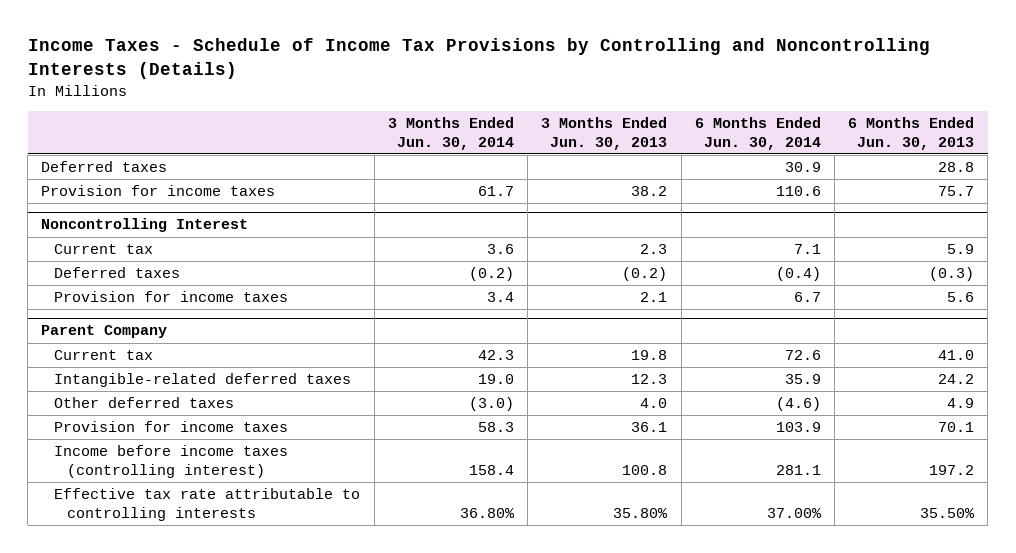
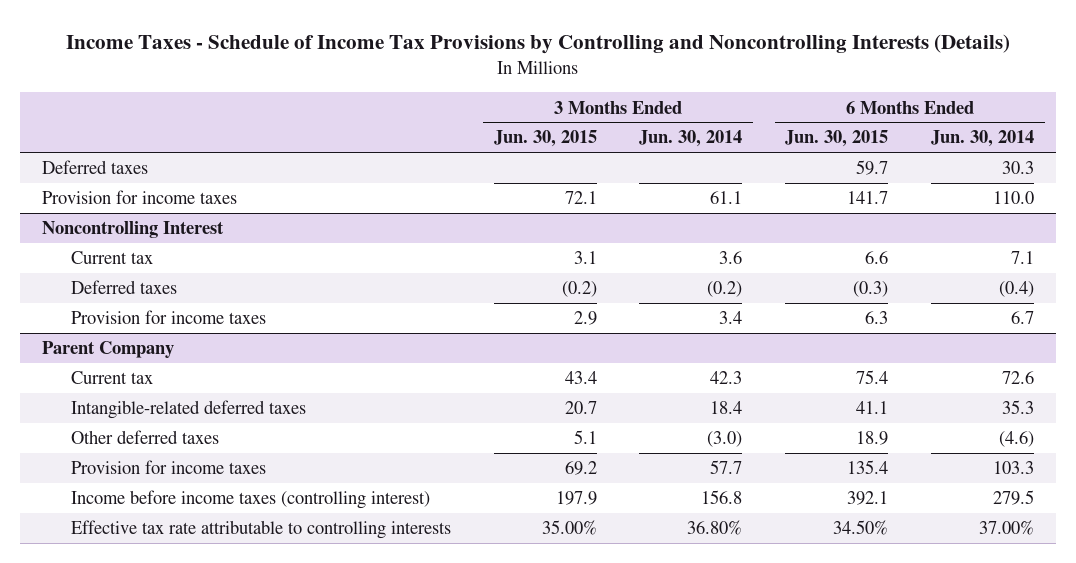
[541,117,668,150] 3 Months Ended Jun. 30, 2013 -> none
[848,117,975,150] 6 Months Ended Jun. 30, 2013 -> none
none -> [493,130,597,148] Jun. 30, 2015
none -> [785,130,889,148] Jun. 30, 2015
[784,162,821,173] 30.9 -> [1002,161,1035,175] 30.3
[477,186,514,197] 61.7 -> [710,191,743,205] 61.1
[775,186,821,197] 110.6 -> [993,191,1035,205] 110.0
[477,374,514,385] 19.0 -> [710,401,743,415] 18.4
[784,374,821,385] 35.9 -> [1002,400,1035,415] 35.3
[477,422,514,433] 58.3 -> [710,460,743,475] 57.7
[775,422,821,433] 103.9 -> [993,461,1035,475] 103.3
[468,464,514,475] 158.4 -> [701,490,743,505] 156.8
[775,464,821,475] 281.1 -> [993,490,1035,506] 279.5

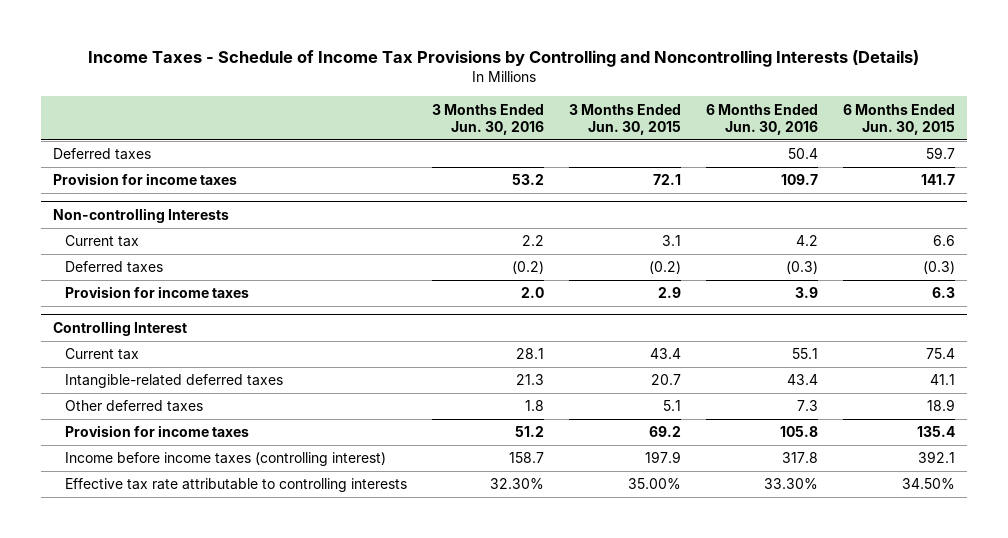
[639,130,743,148] Jun. 30, 2014 -> none
[931,130,1035,148] Jun. 30, 2014 -> none
none -> [431,103,544,136] 3 Months Ended Jun. 30, 2016
none -> [705,103,818,136] 6 Months Ended Jun. 30, 2016
[41,221,224,239] Noncontrolling Interest -> [53,208,230,224] Non-controlling Interests
[41,341,174,359] Parent Company -> [53,321,188,337] Controlling Interest

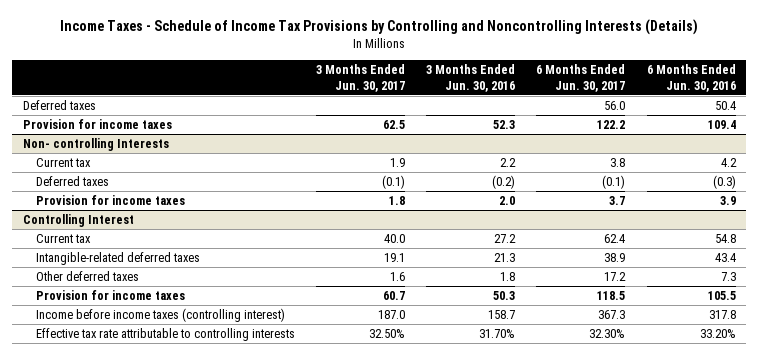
[568,103,681,136] 3 Months Ended Jun. 30, 2015 -> none
[842,103,955,136] 6 Months Ended Jun. 30, 2015 -> none
none -> [315,64,405,92] 3 Months Ended Jun. 30, 2017
none -> [536,64,626,92] 6 Months Ended Jun. 30, 2017
[511,174,544,186] 53.2 -> [493,119,516,129] 52.3
[780,174,818,186] 109.7 -> [707,119,736,129] 109.4
[53,208,230,224] Non-controlling Interests -> [22,137,169,151] Non- controlling Interests
[515,348,544,360] 28.1 -> [494,233,517,243] 27.2
[791,348,818,360] 55.1 -> [714,233,736,243] 54.8
[514,426,544,438] 51.2 -> [493,290,516,300] 50.3
[779,426,818,438] 105.8 -> [707,290,736,300] 105.5
[489,478,544,490] 32.30% -> [479,328,516,338] 31.70%
[763,478,818,490] 33.30% -> [699,328,736,338] 33.20%

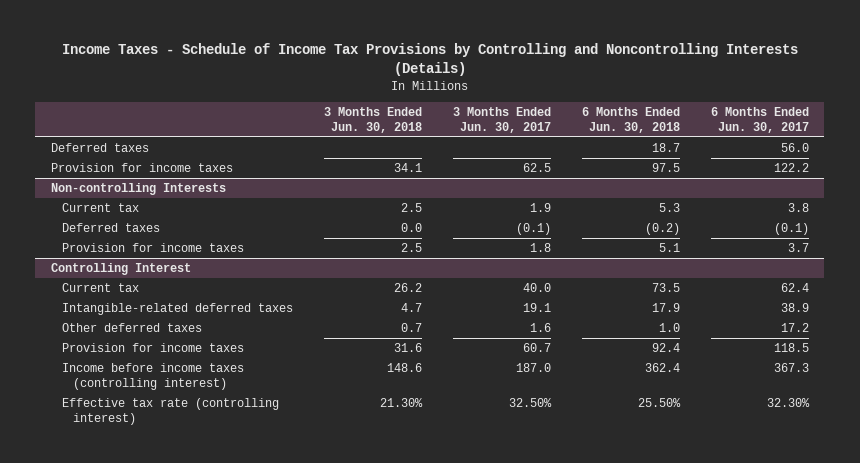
[426,64,516,92] 3 Months Ended Jun. 30, 2016 -> none
[646,64,736,92] 6 Months Ended Jun. 30, 2016 -> none
none -> [323,107,422,133] 3 Months Ended Jun. 30, 2018
none -> [581,107,680,133] 6 Months Ended Jun. 30, 2018
[22,137,169,151] Non- controlling Interests -> [50,183,226,196] Non-controlling Interests
[35,327,295,341] Effective tax rate attributable to controlling interests -> [61,398,279,425] Effective tax rate (controlling interest)

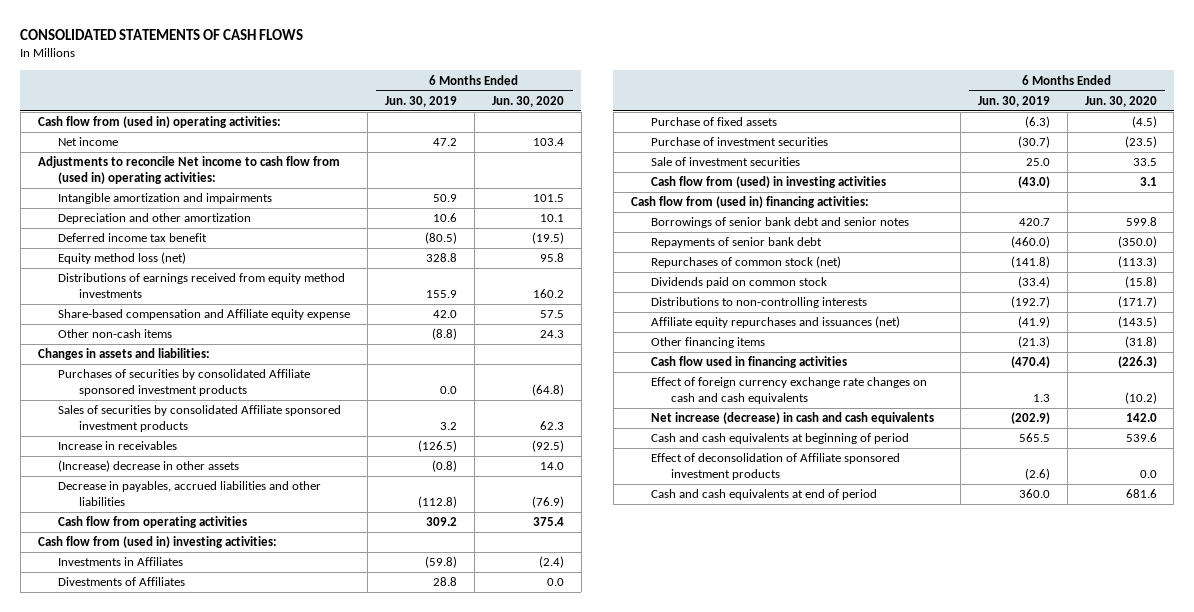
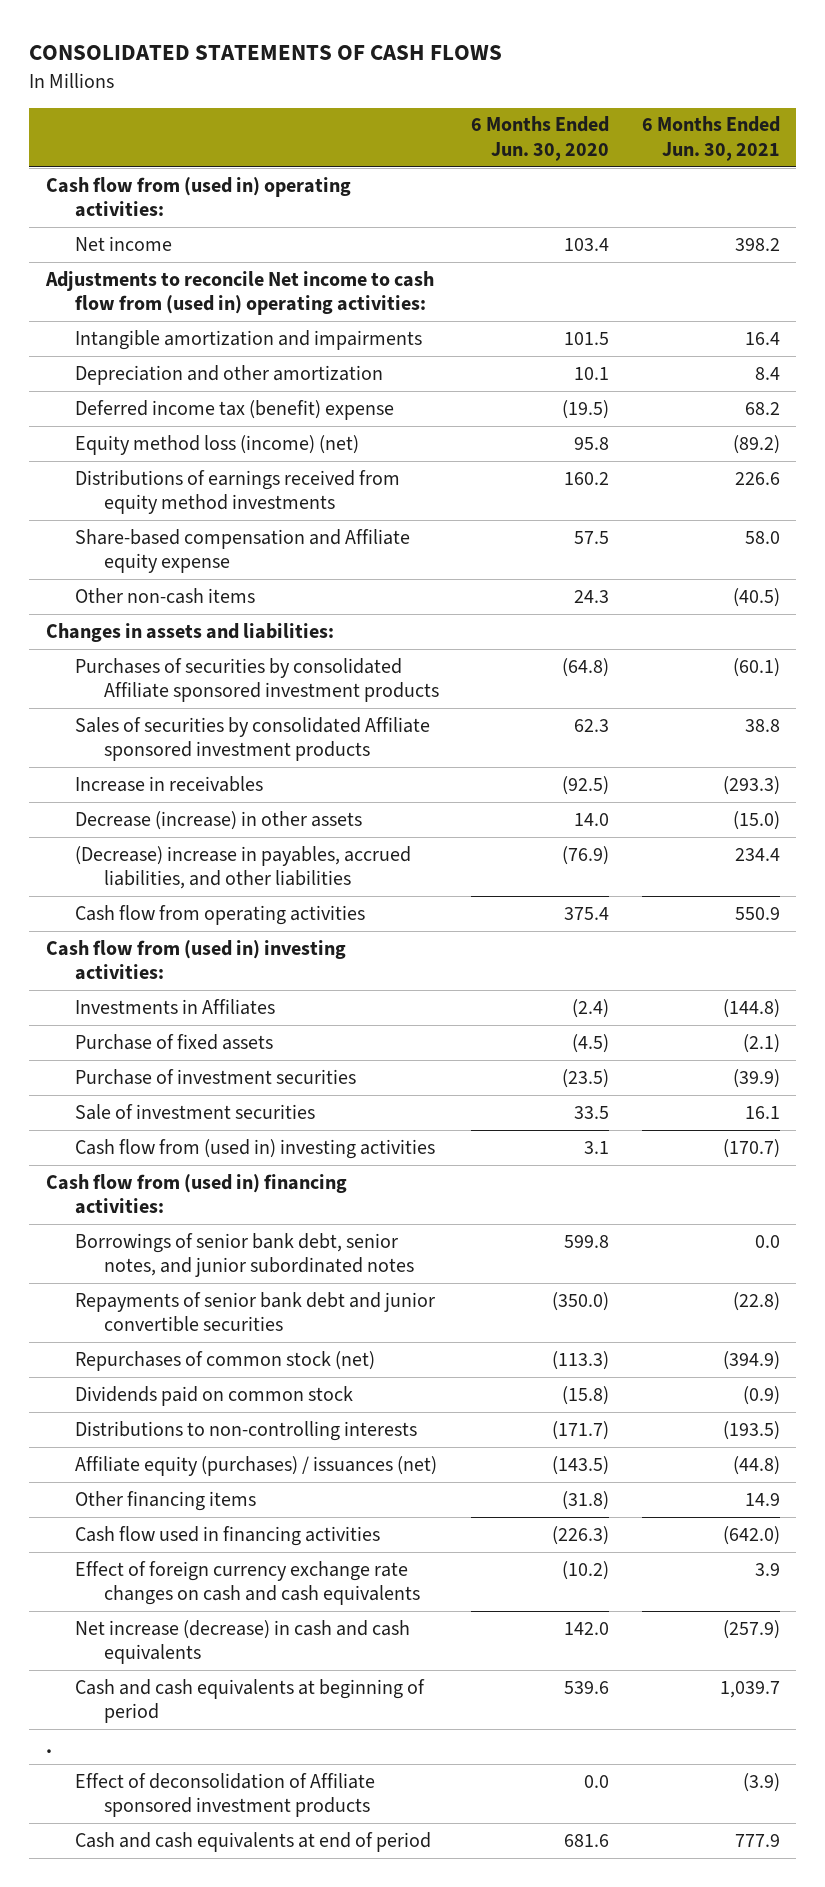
[385,95,458,107] Jun. 30, 2019 -> none
none -> [641,116,780,161] 6 Months Ended Jun. 30, 2021
[58,233,208,243] Deferred income tax benefit -> [74,399,394,420] Deferred income tax (benefit) expense
[58,252,187,265] Equity method loss (net) -> [74,434,359,455] Equity method loss (income) (net)
[58,460,240,473] (Increase) decrease in other assets -> [74,810,362,830] Decrease (increase) in other assets
[58,481,322,507] Decrease in payables, accrued liabilities and other liabilities -> [74,845,411,890] (Decrease) increase in payables, accrued liabilities, and other liabilities
[58,577,186,587] Divestments of Affiliates -> none
[650,176,886,189] Cash flow from (used) in investing activities -> [74,1138,435,1159] Cash flow from (used in) investing activities
[650,217,909,229] Borrowings of senior bank debt and senior notes -> [74,1232,415,1278] Borrowings of senior bank debt, senior notes, and junior subordinated notes
[650,237,822,249] Repayments of senior bank debt -> [74,1291,435,1333] Repayments of senior bank debt and junior convertible securities
[650,316,900,329] Affiliate equity repurchases and issuances (net) -> [74,1455,437,1476] Affiliate equity (purchases) / issuances (net)
none -> [45,1748,52,1753] .

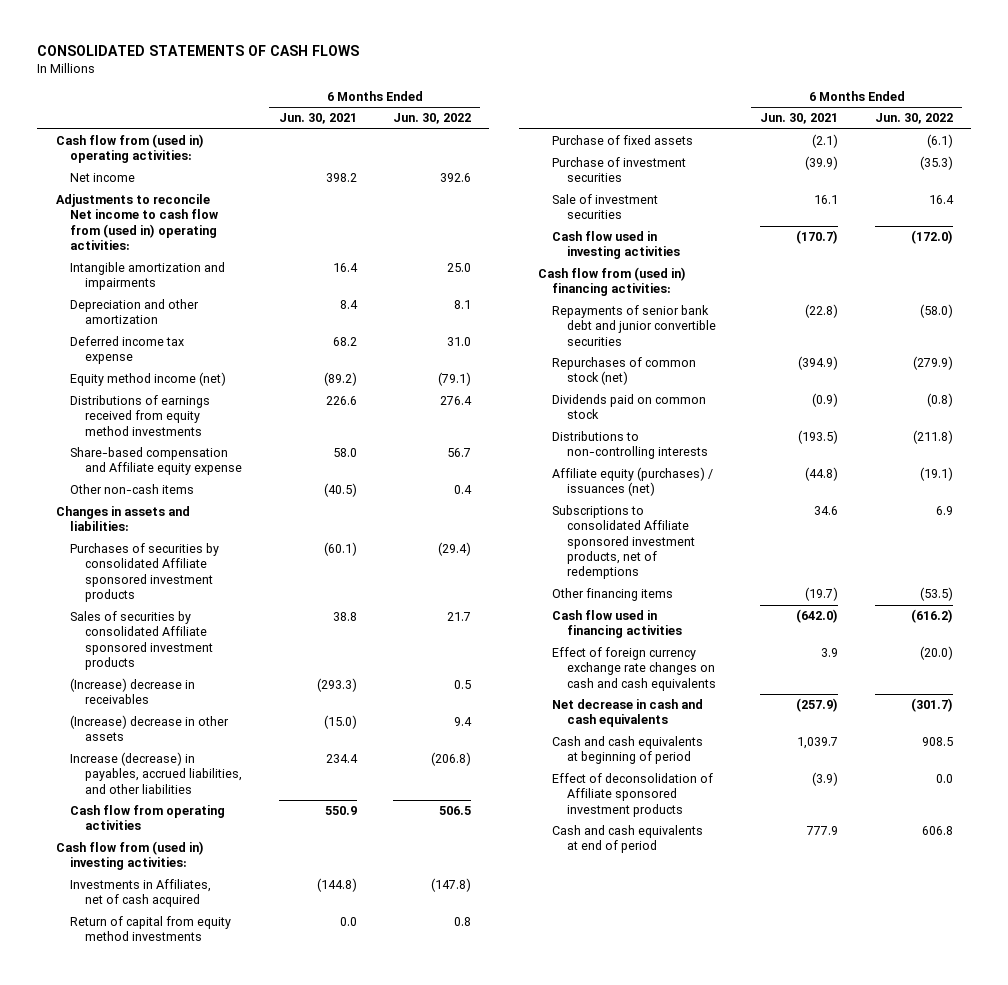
[471,116,610,161] 6 Months Ended Jun. 30, 2020 -> none
none -> [392,113,471,125] Jun. 30, 2022
[74,399,394,420] Deferred income tax (benefit) expense -> [70,336,185,365] Deferred income tax expense
[74,434,359,455] Equity method loss (income) (net) -> [70,372,227,387] Equity method income (net)
[74,775,263,792] Increase in receivables -> [70,678,196,705] (Increase) decrease in receivables
[74,810,362,830] Decrease (increase) in other assets -> [70,715,230,742] (Increase) decrease in other assets
[74,845,411,890] (Decrease) increase in payables, accrued liabilities, and other liabilities -> [70,752,243,794] Increase (decrease) in payables, accrued liabilities, and other liabilities
[74,998,275,1015] Investments in Affiliates -> [70,879,212,908] Investments in Affiliates, net of cash acquired
none -> [70,916,232,942] Return of capital from equity method investments
[74,1138,435,1159] Cash flow from (used in) investing activities -> [552,231,681,260] Cash flow used in investing activities
[74,1232,415,1278] Borrowings of senior bank debt, senior notes, and junior subordinated notes -> none
none -> [552,505,696,580] Subscriptions to consolidated Affiliate sponsored investment products, net of redemptions
[744,1492,780,1506] 14.9 -> [805,587,839,602] (19.7)
[74,1619,410,1665] Net increase (decrease) in cash and cash equivalents -> [552,699,704,728] Net decrease in cash and cash equivalents
[45,1748,52,1753] . -> none

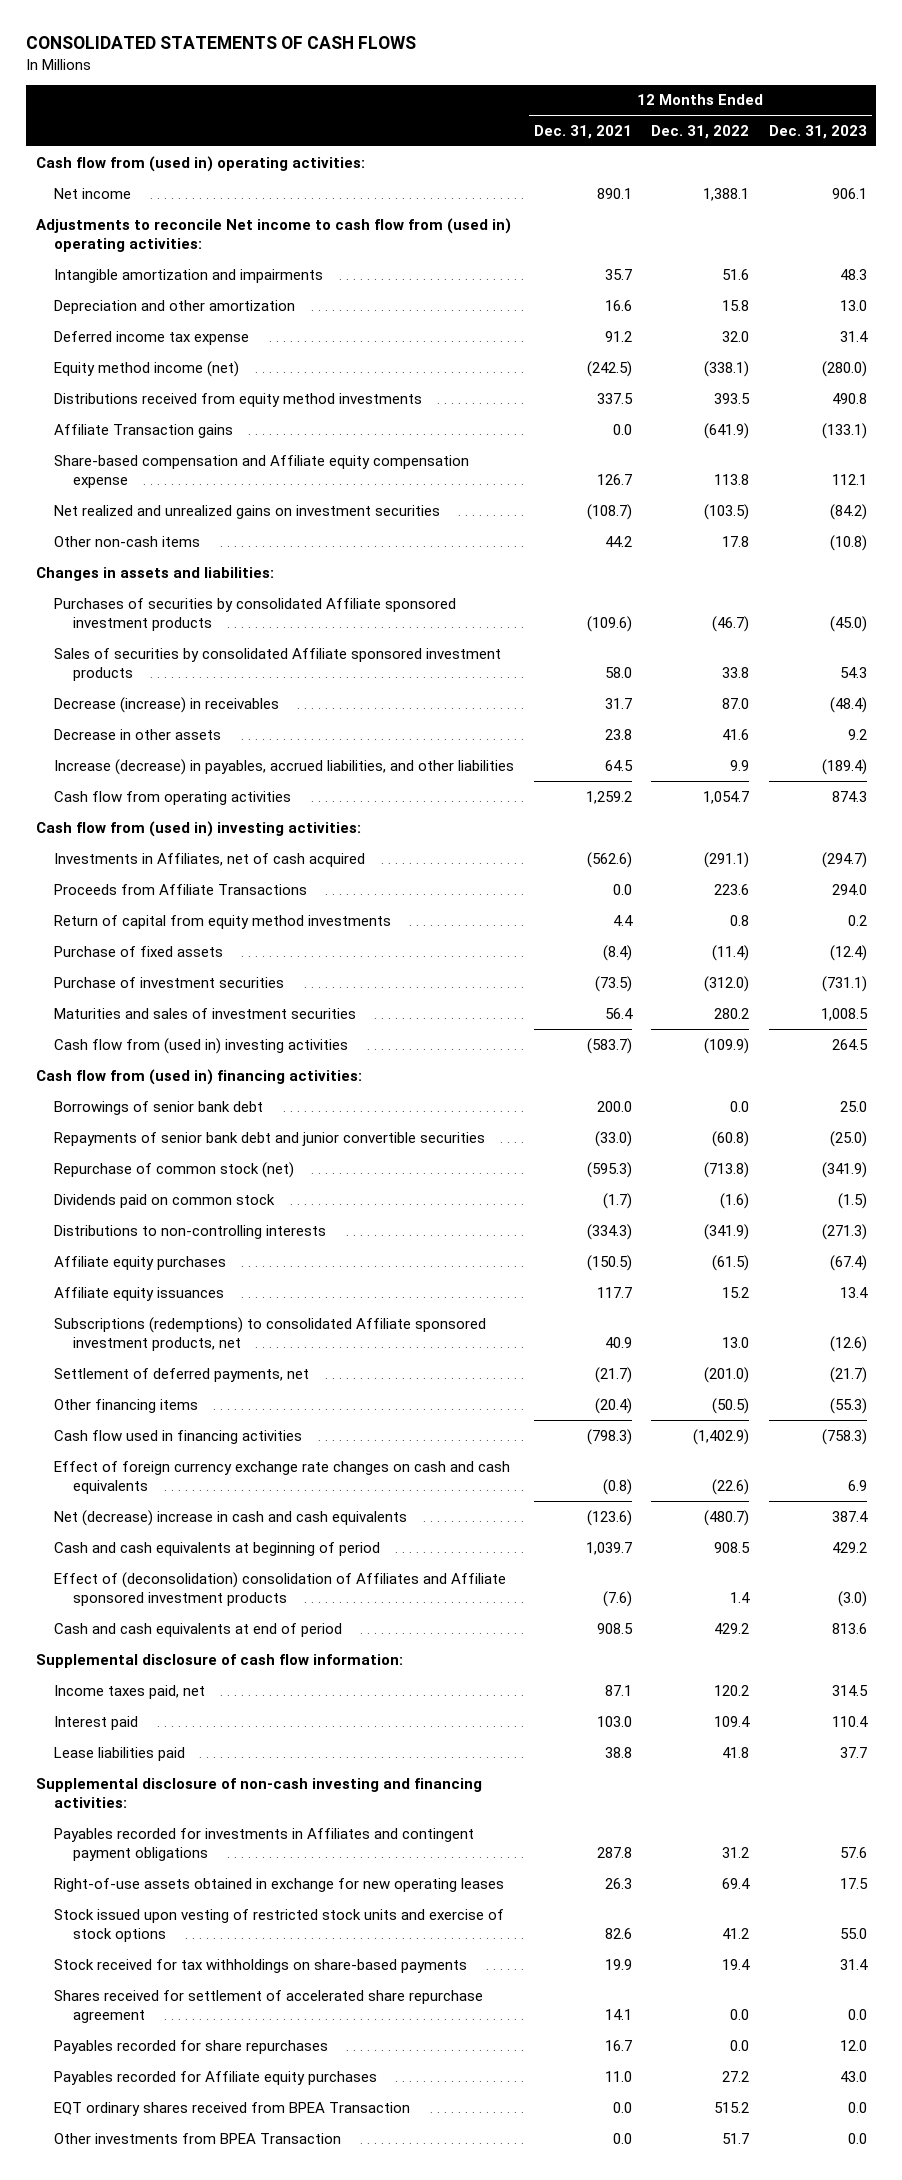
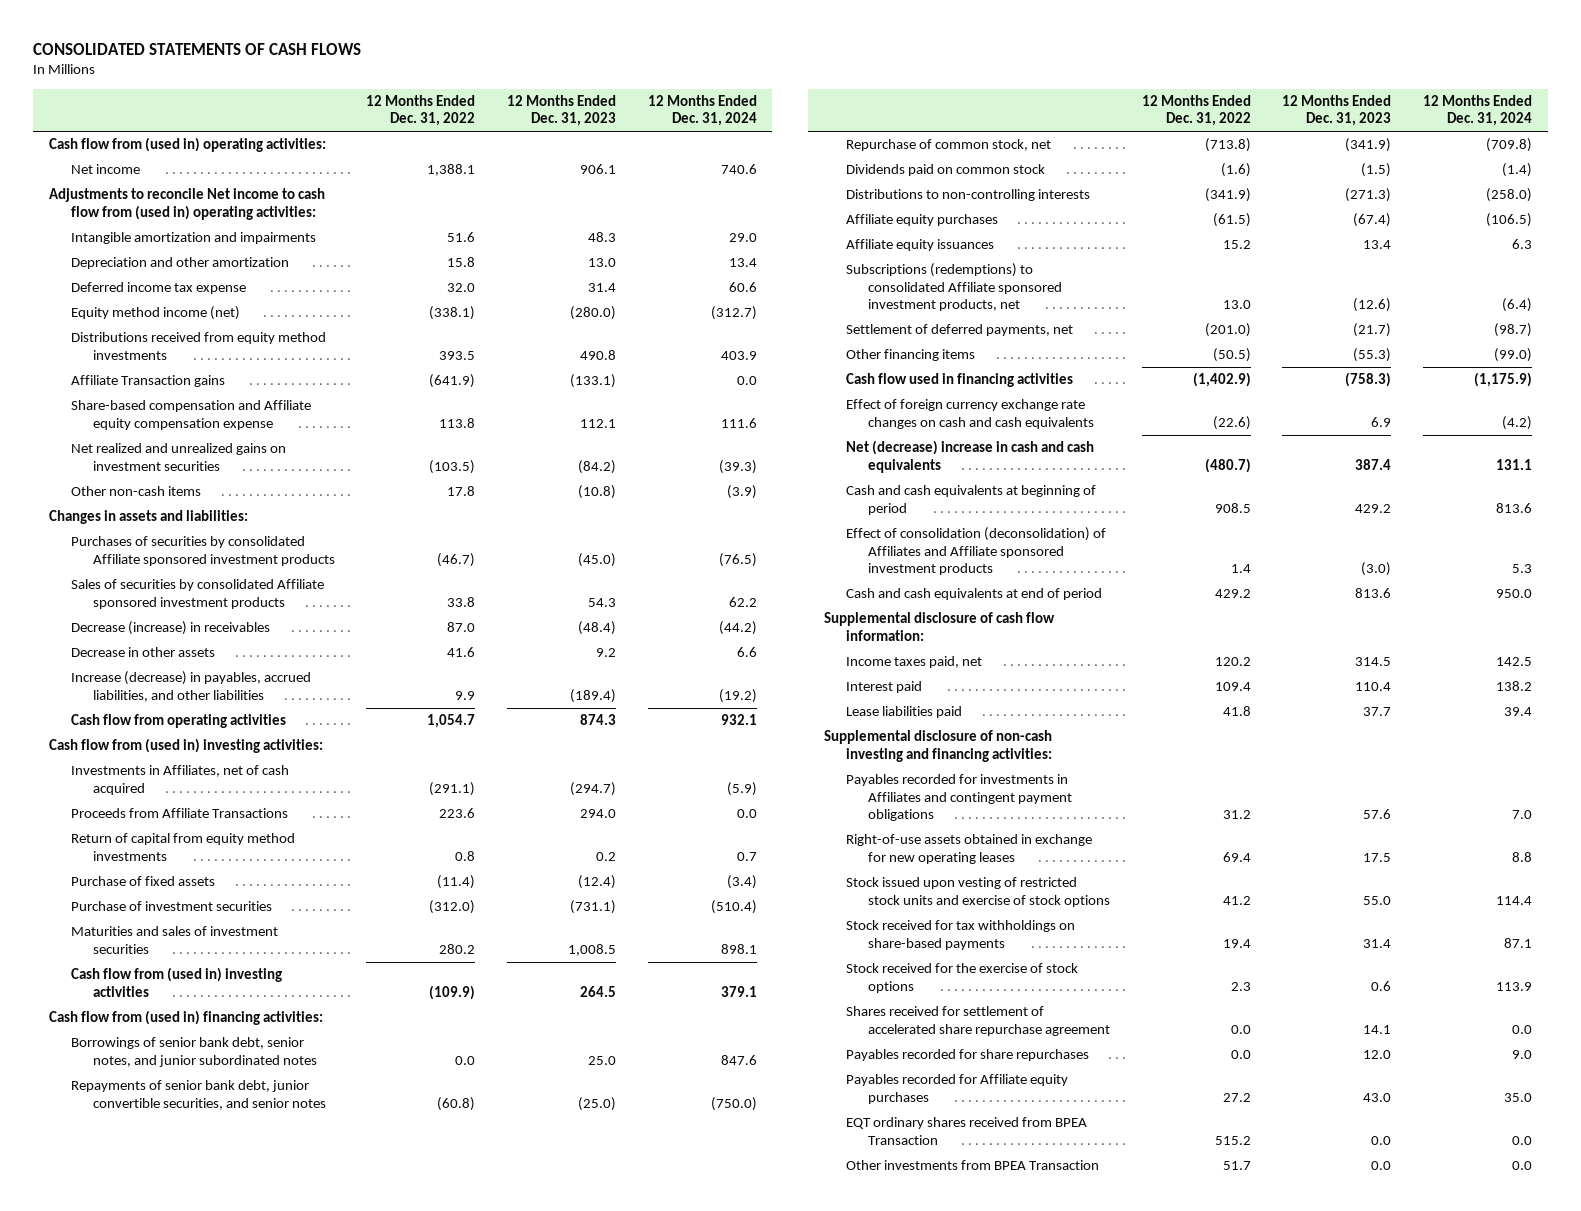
[533,124,632,139] Dec. 31, 2021 -> none
none -> [647,94,757,127] 12 Months Ended Dec. 31, 2024
[54,1100,264,1115] Borrowings of senior bank debt -> [70,1037,317,1067] Borrowings of senior bank debt, senior notes, and junior subordinated notes
[54,1131,486,1146] Repayments of senior bank debt and junior convertible securities -> [70,1080,326,1110] Repayments of senior bank debt, junior convertible securities, and senior notes
[54,1161,295,1178] Repurchase of common stock (net) -> [846,139,1052,152] Repurchase of common stock, net
[54,1571,507,1607] Effect of (deconsolidation) consolidation of Affiliates and Affiliate sponsored investment products -> [846,527,1107,575] Effect of consolidation (deconsolidation) of Affiliates and Affiliate sponsored investment products
none -> [846,963,1079,993] Stock received for the exercise of stock options
[847,2009,867,2021] 0.0 -> [1363,1024,1392,1034] 14.1

